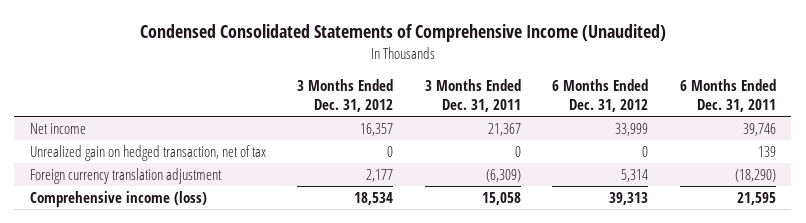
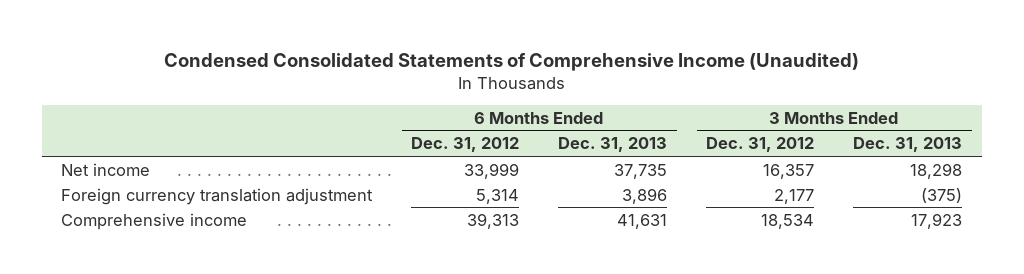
[424,78,521,112] 3 Months Ended Dec. 31, 2011 -> none
[679,78,776,112] 6 Months Ended Dec. 31, 2011 -> none
none -> [558,137,668,153] Dec. 31, 2013
none -> [853,137,963,153] Dec. 31, 2013
[30,145,267,162] Unrealized gain on hedged transaction, net of tax -> none
[30,191,208,208] Comprehensive income (loss) -> [61,212,248,230] Comprehensive income

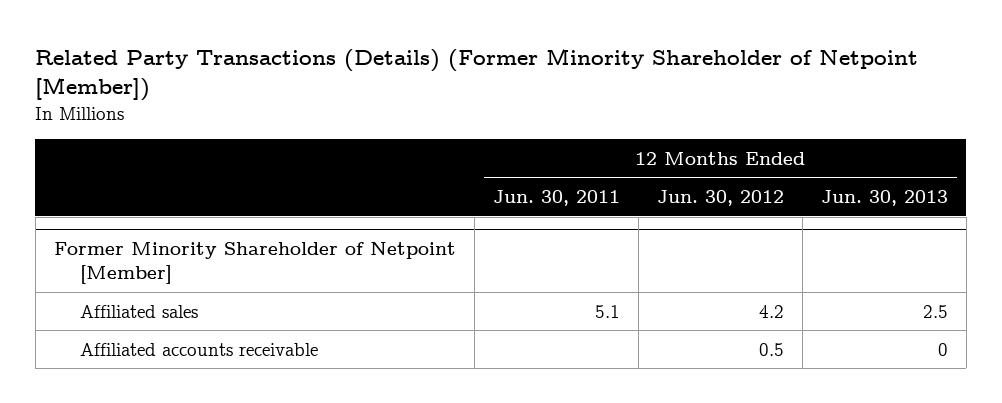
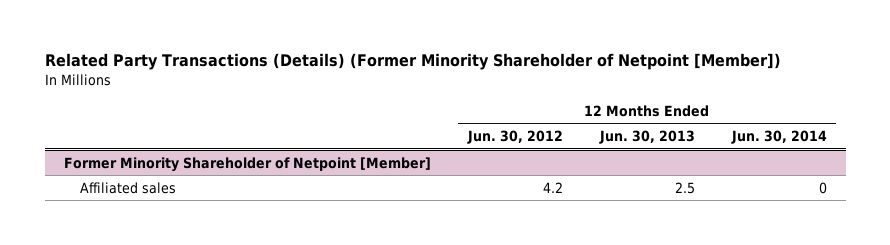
[492,190,620,207] Jun. 30, 2011 -> none
none -> [730,130,827,145] Jun. 30, 2014
[79,342,318,356] Affiliated accounts receivable -> none

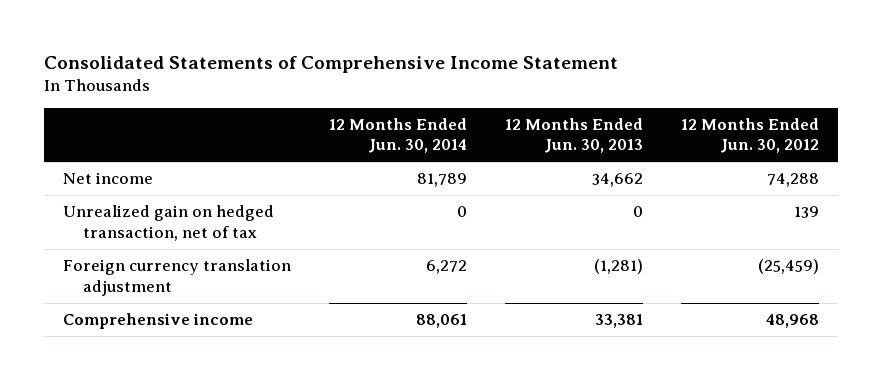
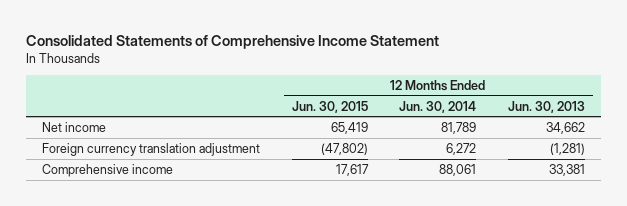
[681,117,820,154] 12 Months Ended Jun. 30, 2012 -> none
none -> [291,100,368,113] Jun. 30, 2015
[62,205,274,241] Unrealized gain on hedged transaction, net of tax -> none

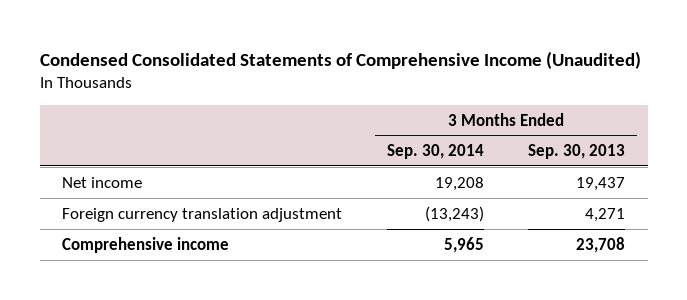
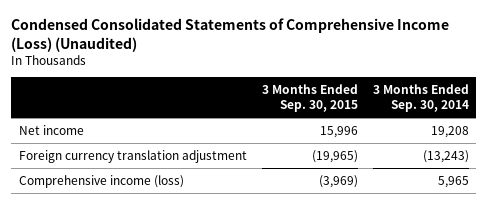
[39,50,641,69] Condensed Consolidated Statements of Comprehensive Income (Unaudited) -> [11,18,450,52] Condensed Consolidated Statements of Comprehensive Income (Loss) (Unaudited)
[528,144,626,160] Sep. 30, 2013 -> none
none -> [261,84,358,113] 3 Months Ended Sep. 30, 2015
[61,236,229,253] Comprehensive income -> [18,174,184,188] Comprehensive income (loss)

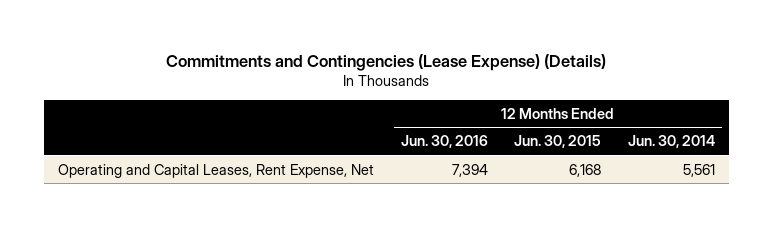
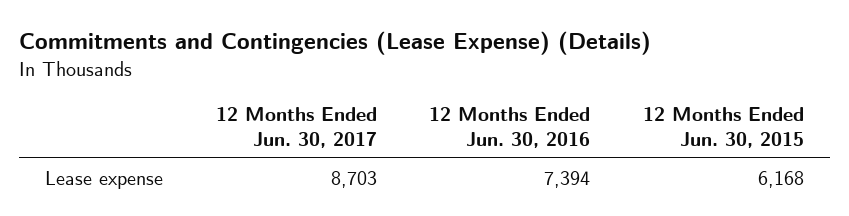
[628,135,716,149] Jun. 30, 2014 -> none
none -> [215,107,377,148] 12 Months Ended Jun. 30, 2017
[57,163,374,178] Operating and Capital Leases, Rent Expense, Net -> [45,170,164,189] Lease expense

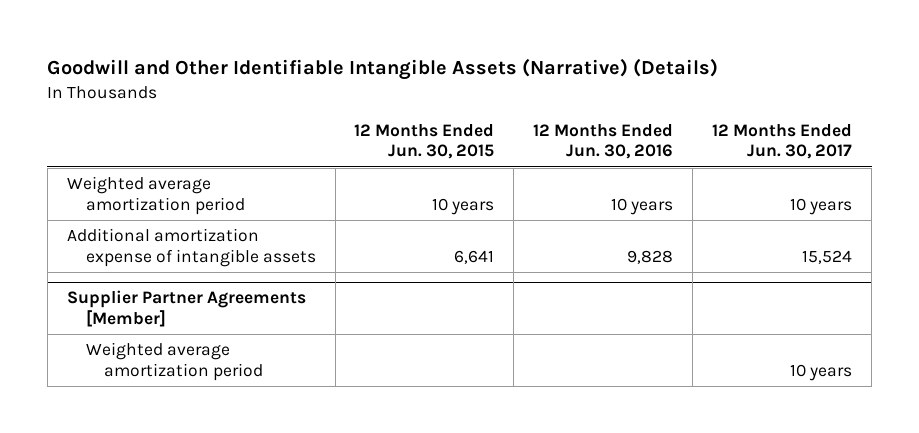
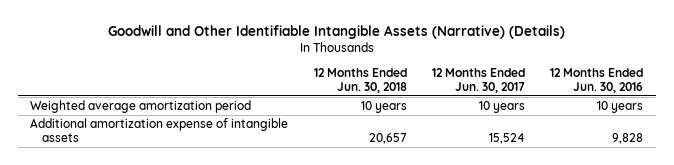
[354,124,495,160] 12 Months Ended Jun. 30, 2015 -> none
none -> [313,67,407,94] 12 Months Ended Jun. 30, 2018
[66,290,306,327] Supplier Partner Agreements [Member] -> none
[85,342,264,381] Weighted average amortization period -> none

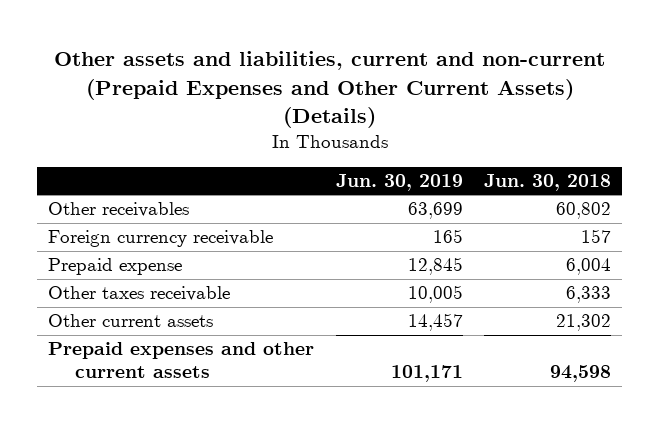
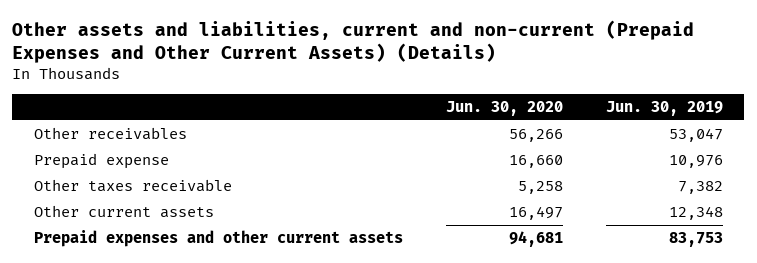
[484,173,612,191] Jun. 30, 2018 -> none
none -> [445,101,563,117] Jun. 30, 2020
[48,230,274,248] Foreign currency receivable -> none
[407,202,463,220] 63,699 -> [668,128,723,143] 53,047
[407,257,463,276] 12,845 -> [668,155,723,169] 10,976
[407,285,463,304] 10,005 -> [677,181,723,195] 7,382
[407,313,463,332] 14,457 -> [668,206,723,221] 12,348
[390,365,463,383] 101,171 -> [668,232,723,248] 83,753

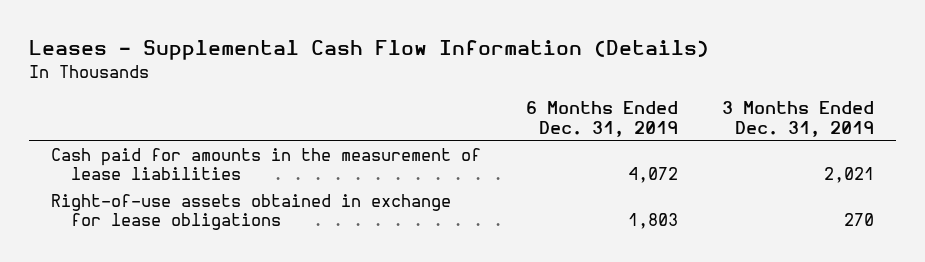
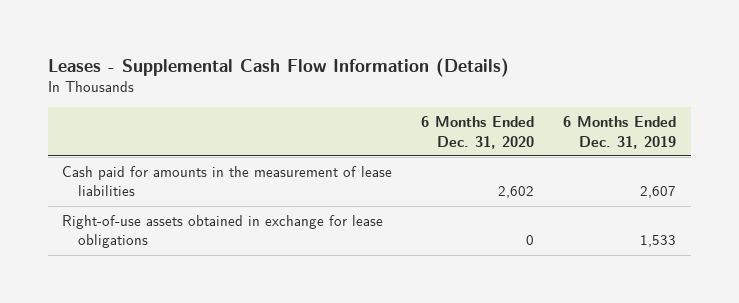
[721,101,874,137] 3 Months Ended Dec. 31, 2019 -> none
none -> [421,115,535,149] 6 Months Ended Dec. 31, 2020
[627,166,678,183] 4,072 -> [640,186,677,199] 2,607
[627,212,678,229] 1,803 -> [640,235,677,248] 1,533

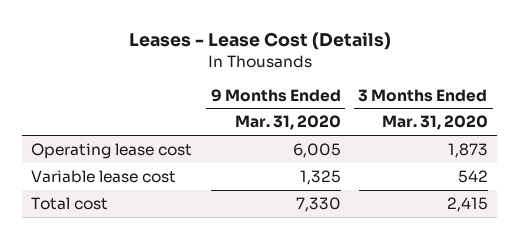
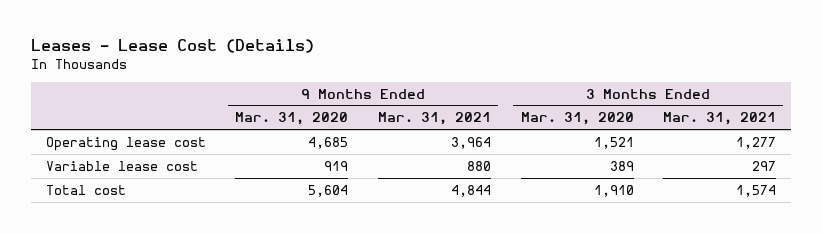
none -> [378,112,492,126] Mar. 31, 2021
none -> [663,112,777,126] Mar. 31, 2021
[292,142,341,158] 6,005 -> [308,136,349,149] 4,685
[447,142,488,158] 1,873 -> [593,136,634,149] 1,521
[299,169,341,185] 1,325 -> [324,160,349,171] 919
[457,169,488,183] 542 -> [609,160,634,171] 389
[295,196,341,212] 7,330 -> [308,184,349,197] 5,604
[446,196,488,212] 2,415 -> [593,184,634,197] 1,910

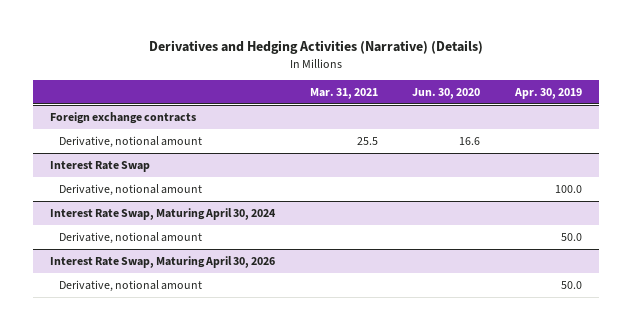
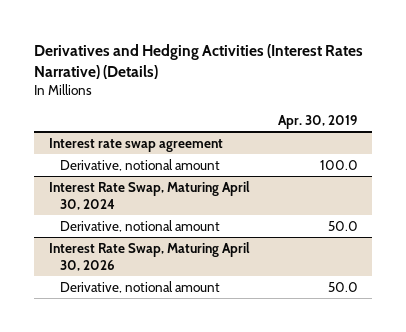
[148,40,483,55] Derivatives and Hedging Activities (Narrative) (Details) -> [34,43,364,79] Derivatives and Hedging Activities (Interest Rates Narrative) (Details)
[309,88,378,100] Mar. 31, 2021 -> none
[412,88,481,100] Jun. 30, 2020 -> none
[49,111,196,124] Foreign exchange contracts -> none
[58,135,202,148] Derivative, notional amount -> none
[49,160,150,172] Interest Rate Swap -> [48,137,223,152] Interest rate swap agreement

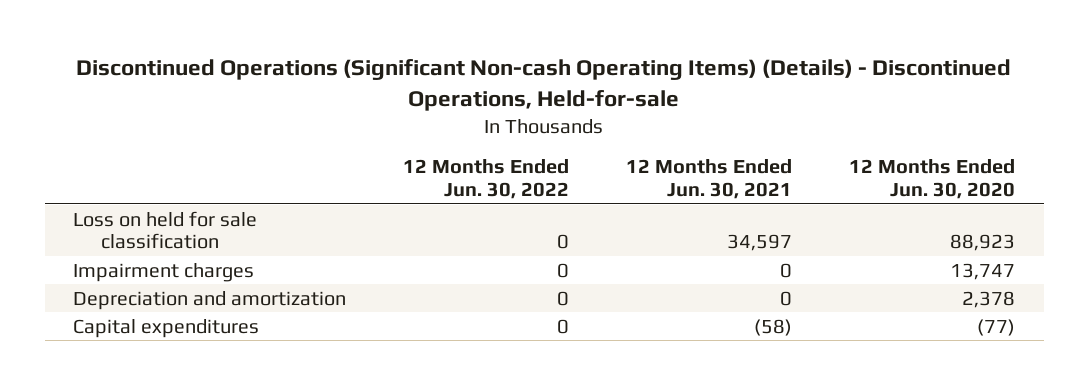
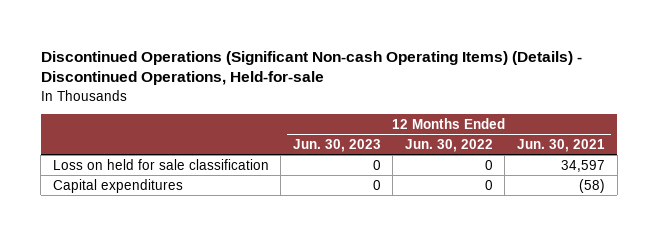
[849,159,1016,199] 12 Months Ended Jun. 30, 2020 -> none
none -> [292,138,381,152] Jun. 30, 2023
[73,262,255,282] Impairment charges -> none
[73,290,347,310] Depreciation and amortization -> none

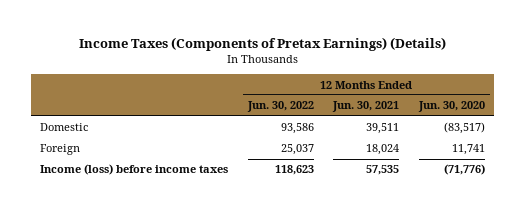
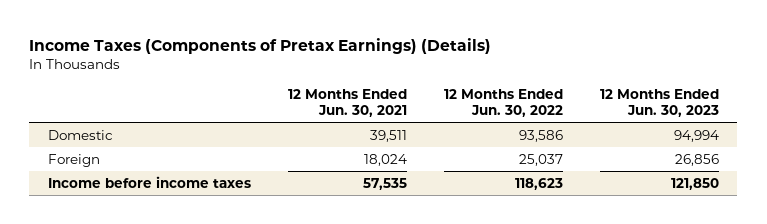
[417,101,485,113] Jun. 30, 2020 -> none
none -> [599,89,719,118] 12 Months Ended Jun. 30, 2023
[40,164,229,176] Income (loss) before income taxes -> [47,175,251,188] Income before income taxes

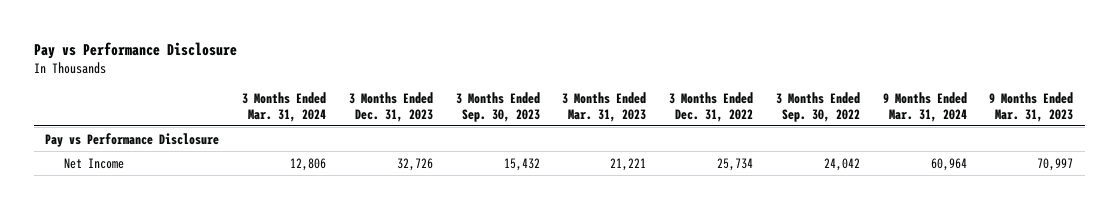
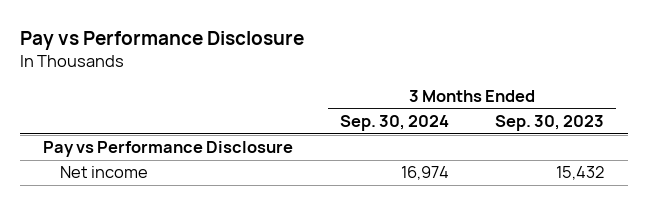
[242,91,327,122] 3 Months Ended Mar. 31, 2024 -> none
[348,91,433,122] 3 Months Ended Dec. 31, 2023 -> none
[562,91,647,122] 3 Months Ended Mar. 31, 2023 -> none
[669,91,754,122] 3 Months Ended Dec. 31, 2022 -> none
[775,91,860,122] 3 Months Ended Sep. 30, 2022 -> none
[882,91,967,122] 9 Months Ended Mar. 31, 2024 -> none
[989,91,1074,122] 9 Months Ended Mar. 31, 2023 -> none
none -> [339,115,449,132] Sep. 30, 2024
[63,157,124,169] Net Income -> [59,166,148,179] Net income

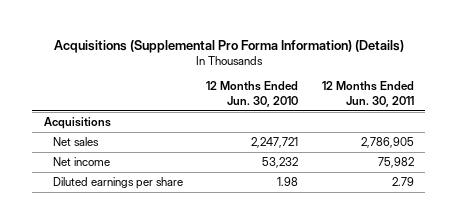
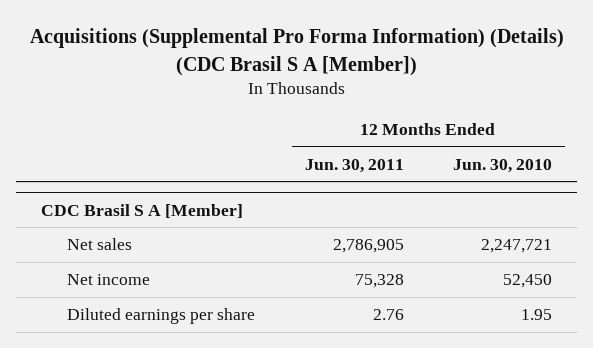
[53,39,404,53] Acquisitions (Supplemental Pro Forma Information) (Details) -> [29,28,564,76] Acquisitions (Supplemental Pro Forma Information) (Details) (CDC Brasil S A [Member])
[43,117,111,130] Acquisitions -> none
none -> [41,203,244,218] CDC Brasil S A [Member]
[262,157,299,169] 53,232 -> [503,273,553,288] 52,450
[377,157,414,169] 75,982 -> [354,273,404,288] 75,328
[277,177,299,187] 1.98 -> [521,308,553,320] 1.95
[391,177,414,187] 2.79 -> [372,308,404,320] 2.76

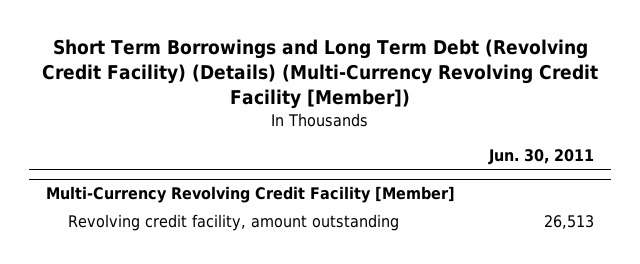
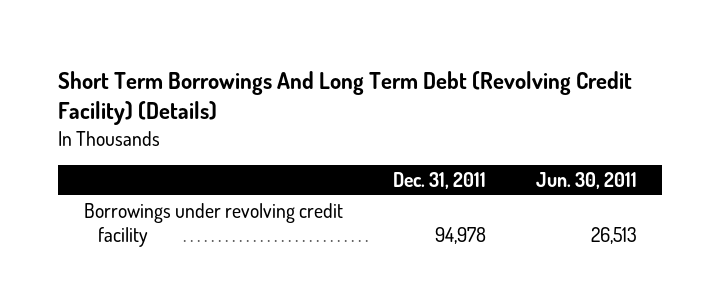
[42,38,599,109] Short Term Borrowings and Long Term Debt (Revolving Credit Facility) (Details) (Multi-Currency Revolving Credit Facility [Member]) -> [58,70,633,126] Short Term Borrowings And Long Term Debt (Revolving Credit Facility) (Details)
none -> [392,171,486,189] Dec. 31, 2011
[45,186,455,204] Multi-Currency Revolving Credit Facility [Member] -> none
[68,213,400,231] Revolving credit facility, amount outstanding -> [83,202,343,247] Borrowings under revolving credit facility

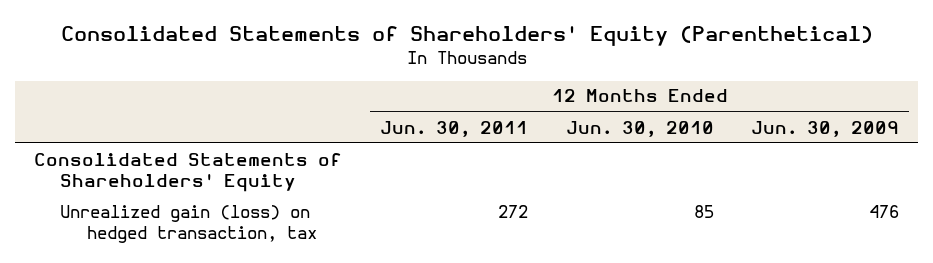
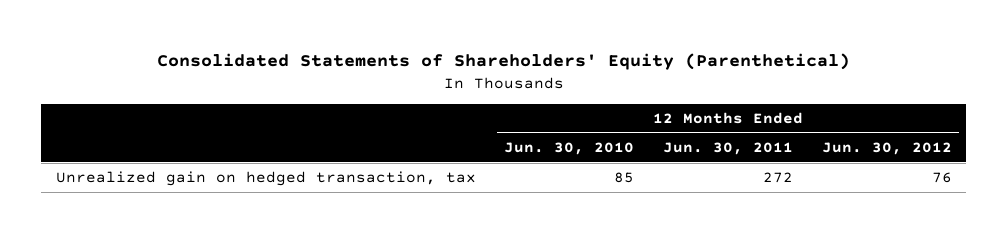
[751,120,900,137] Jun. 30, 2009 -> none
none -> [821,141,952,155] Jun. 30, 2012
[33,152,342,192] Consolidated Statements of Shareholders' Equity -> none
[60,204,317,243] Unrealized gain (loss) on hedged transaction, tax -> [55,171,476,187] Unrealized gain on hedged transaction, tax

